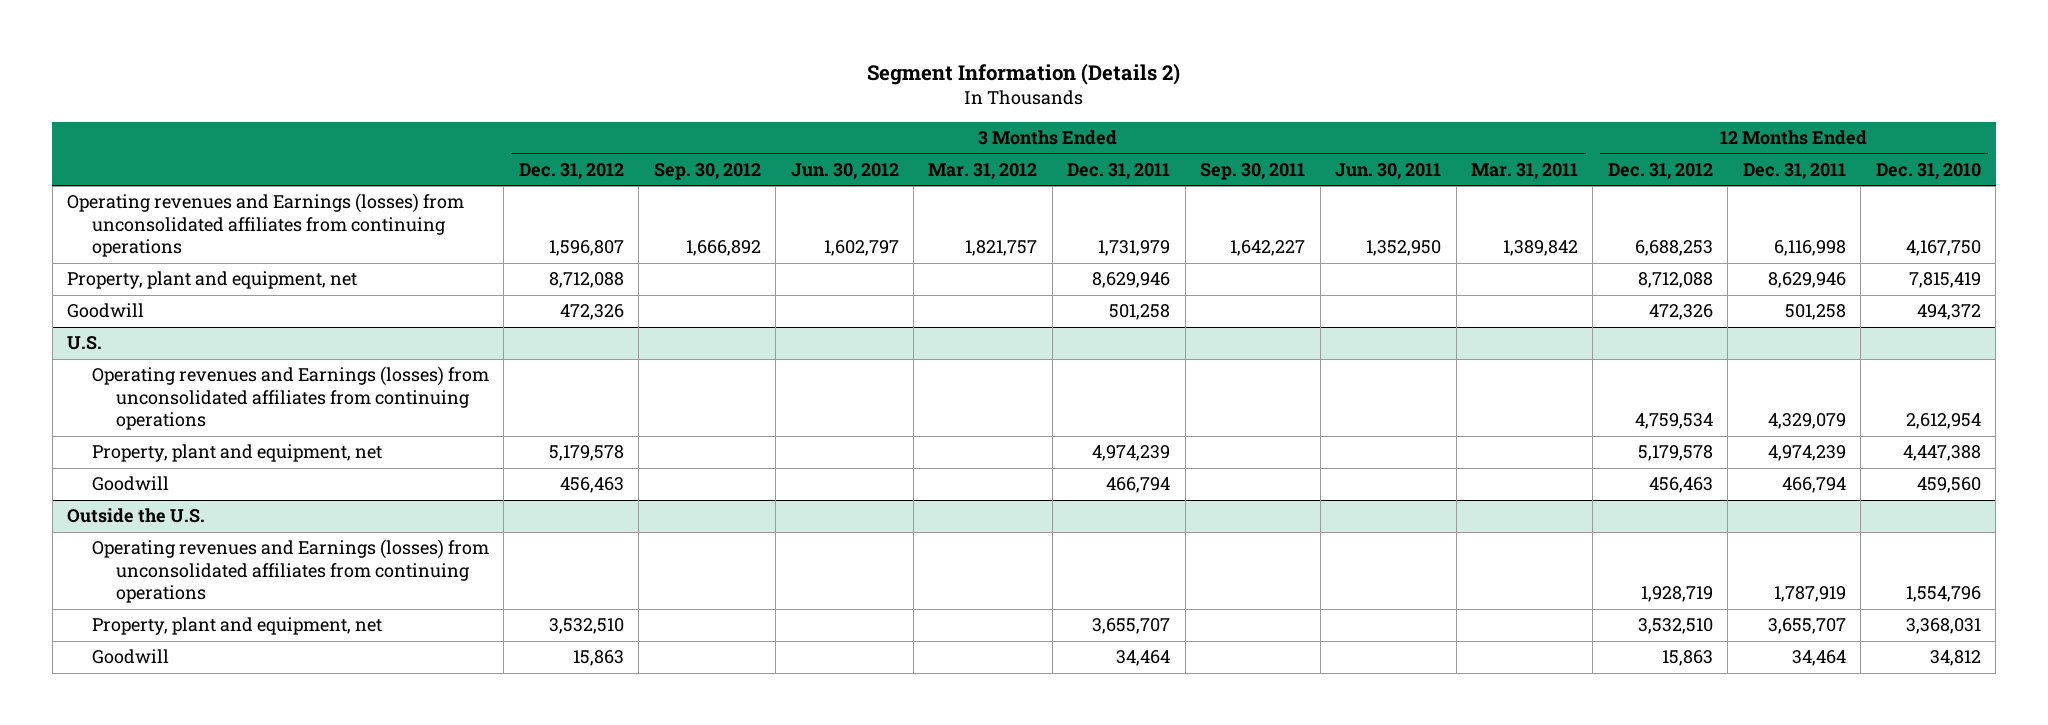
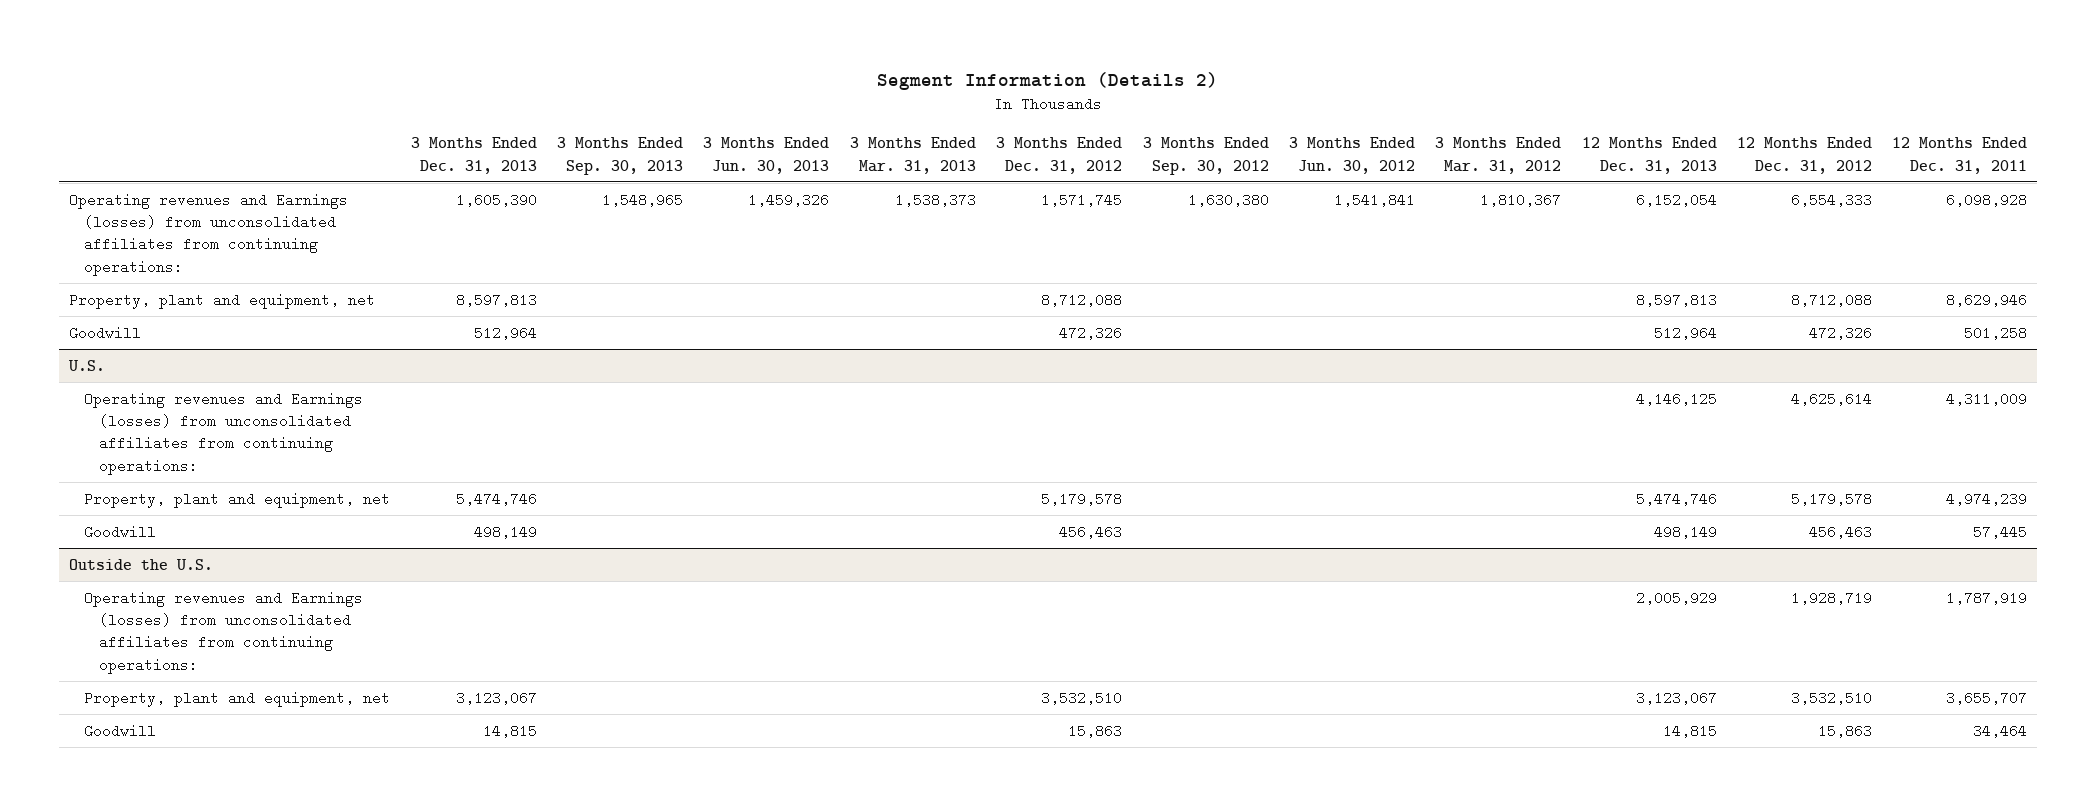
[1067,162,1171,180] Dec. 31, 2011 -> none
[1200,162,1306,180] Sep. 30, 2011 -> none
[1335,162,1442,180] Jun. 30, 2011 -> none
[1471,162,1579,180] Mar. 31, 2011 -> none
[1875,162,1981,180] Dec. 31, 2010 -> none
none -> [410,137,537,174] 3 Months Ended Dec. 31, 2013
none -> [557,137,684,175] 3 Months Ended Sep. 30, 2013
none -> [703,137,830,174] 3 Months Ended Jun. 30, 2013
none -> [849,137,976,174] 3 Months Ended Mar. 31, 2013
none -> [1581,137,1717,174] 12 Months Ended Dec. 31, 2013
[67,193,465,258] Operating revenues and Earnings (losses) from unconsolidated affiliates from continuing operations -> [69,192,349,276] Operating revenues and Earnings (losses) from unconsolidated affiliates from continuing operations:
[548,240,624,257] 1,596,807 -> [1041,192,1123,207] 1,571,745
[685,240,761,257] 1,666,892 -> [1187,192,1269,207] 1,630,380
[823,240,899,257] 1,602,797 -> [1333,192,1415,207] 1,541,841
[965,240,1038,257] 1,821,757 -> [1480,192,1562,207] 1,810,367
[1634,240,1713,257] 6,688,253 -> [1790,192,1872,207] 6,554,333
[1773,240,1846,257] 6,116,998 -> [1946,192,2028,207] 6,098,928
[91,366,489,431] Operating revenues and Earnings (losses) from unconsolidated affiliates from continuing operations -> [84,391,364,475] Operating revenues and Earnings (losses) from unconsolidated affiliates from continuing operations:
[1634,413,1713,430] 4,759,534 -> [1790,391,1872,406] 4,625,614
[1767,413,1846,430] 4,329,079 -> [1946,391,2028,406] 4,311,009
[1781,477,1846,494] 466,794 -> [1973,524,2028,539] 57,445
[91,539,489,604] Operating revenues and Earnings (losses) from unconsolidated affiliates from continuing operations -> [84,590,364,674] Operating revenues and Earnings (losses) from unconsolidated affiliates from continuing operations:

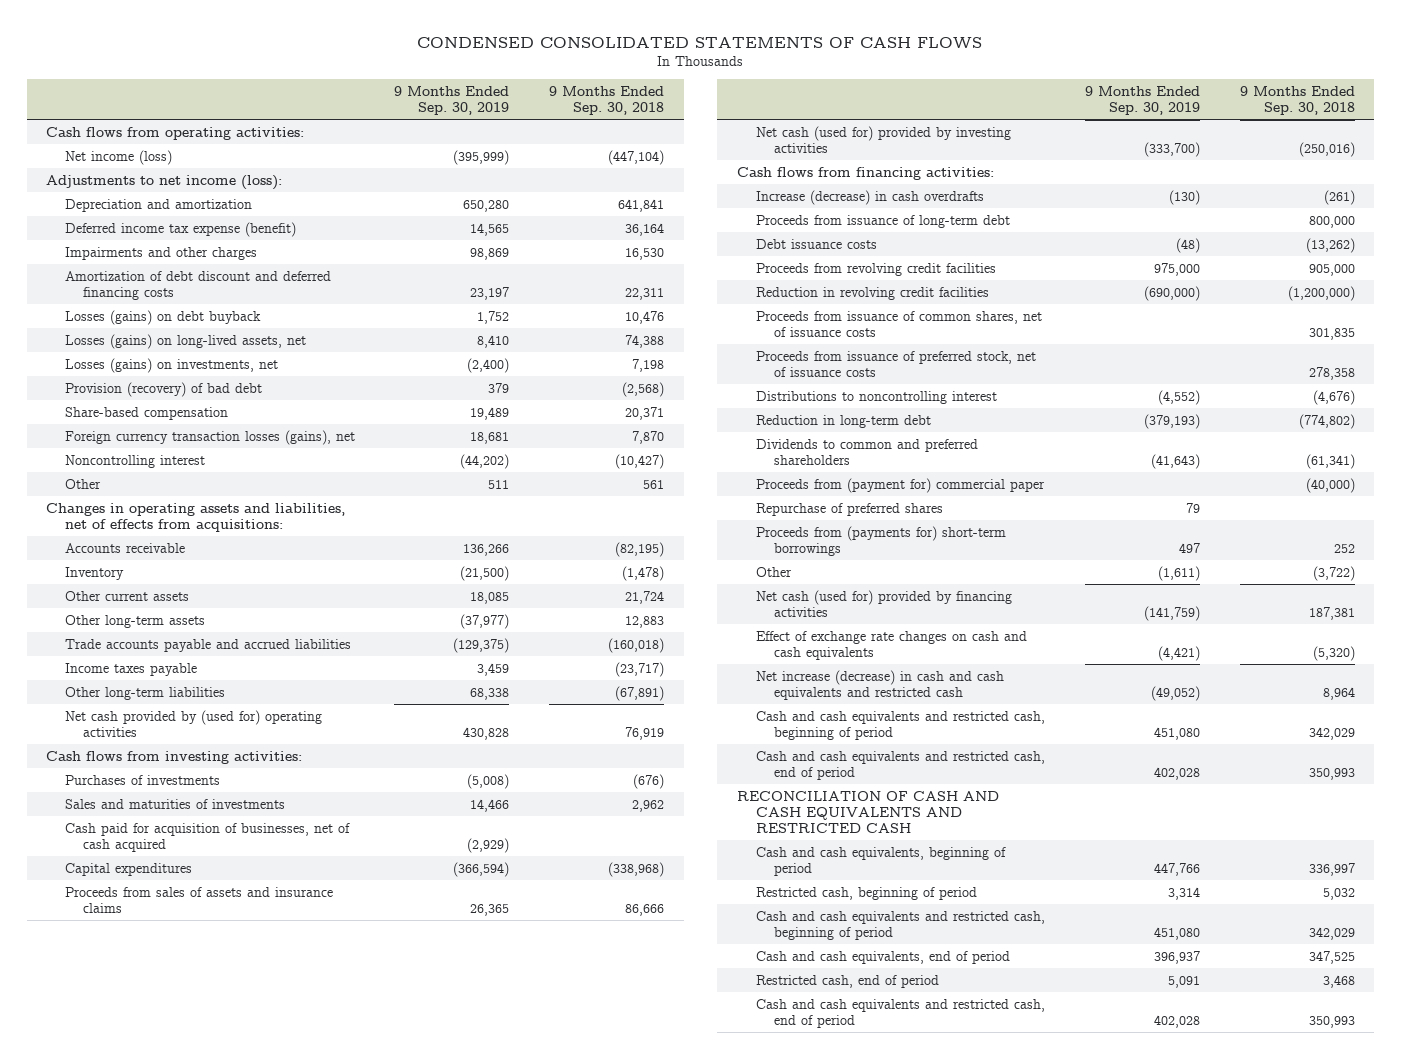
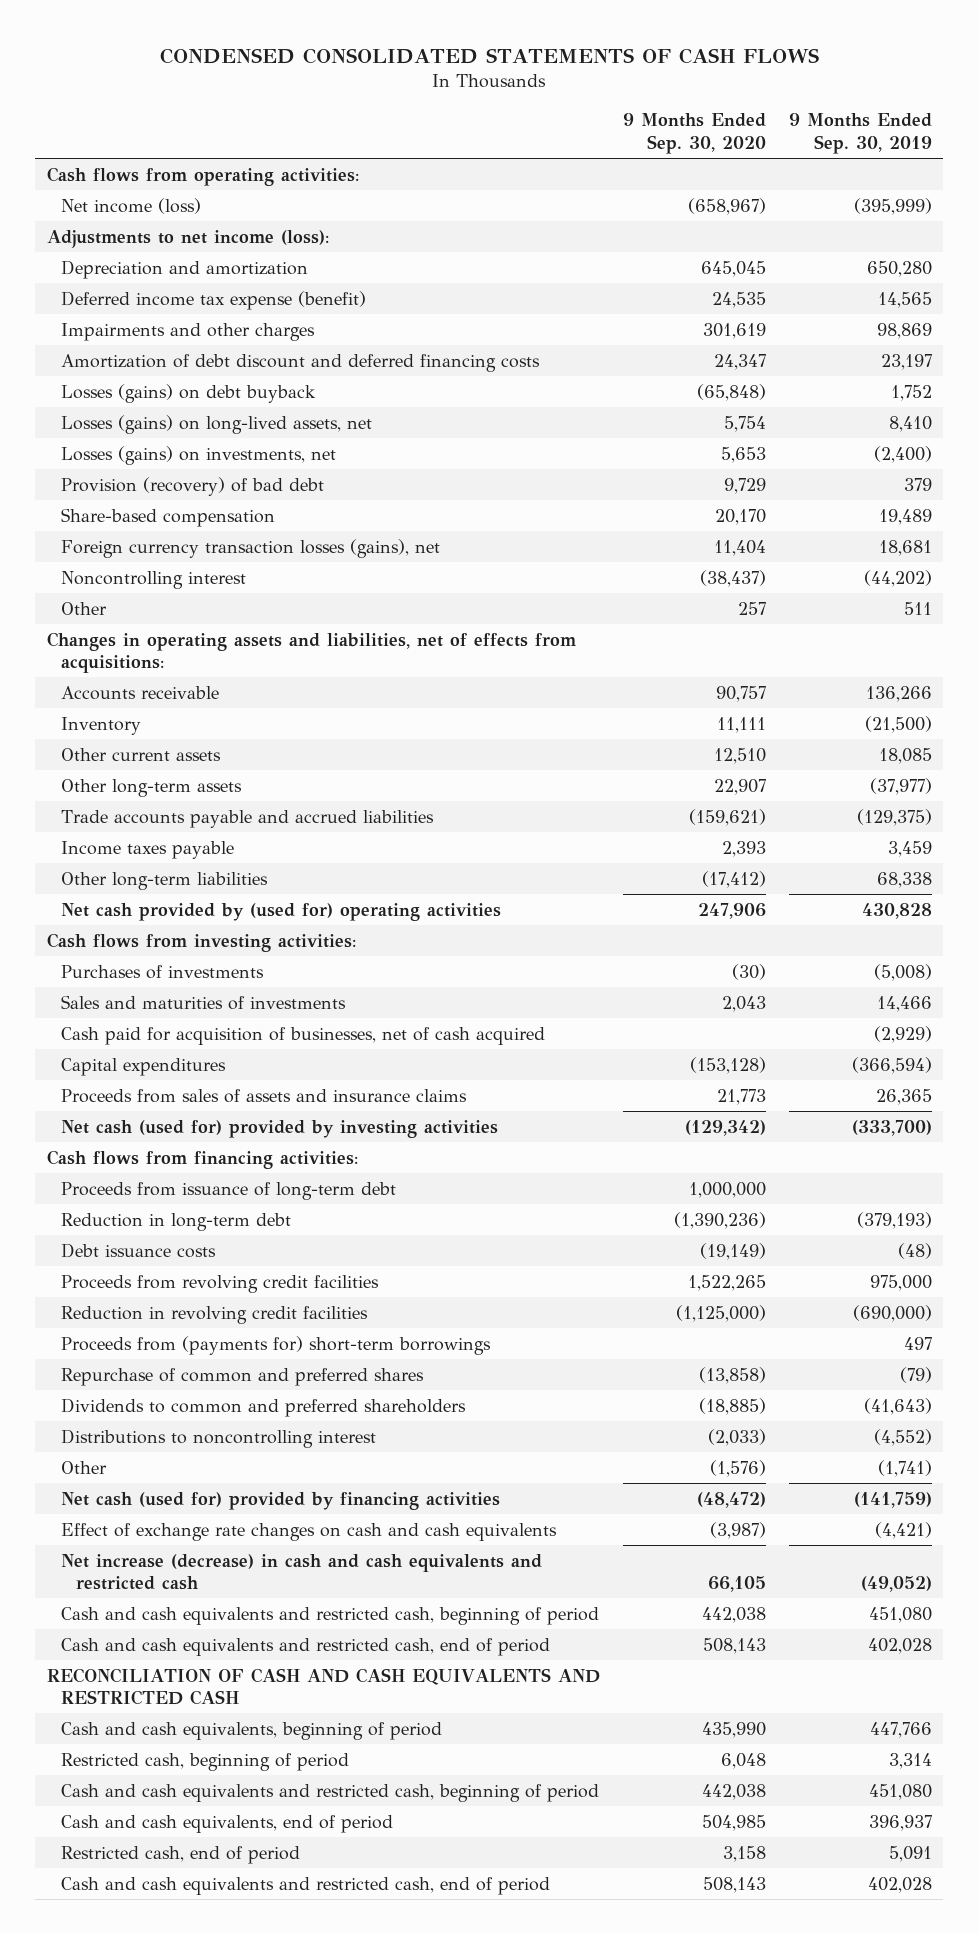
[548,86,664,116] 9 Months Ended Sep. 30, 2018 -> none
none -> [622,113,766,154] 9 Months Ended Sep. 30, 2020
[755,189,984,205] Increase (decrease) in cash overdrafts -> none
[755,414,931,428] Reduction in long-term debt -> [61,1212,292,1231] Reduction in long-term debt
[755,310,1042,337] Proceeds from issuance of common shares, net of issuance costs -> none
[755,350,1036,377] Proceeds from issuance of preferred stock, net of issuance costs -> none
[755,477,1045,493] Proceeds from (payment for) commercial paper -> none
[755,502,943,516] Repurchase of preferred shares -> none
none -> [61,1367,425,1386] Repurchase of common and preferred shares
[755,438,978,465] Dividends to common and preferred shareholders -> [61,1397,467,1417] Dividends to common and preferred shareholders
[755,390,997,404] Distributions to noncontrolling interest -> [61,1428,377,1448] Distributions to noncontrolling interest
[1158,565,1201,581] (1,611) -> [877,1459,932,1477] (1,741)

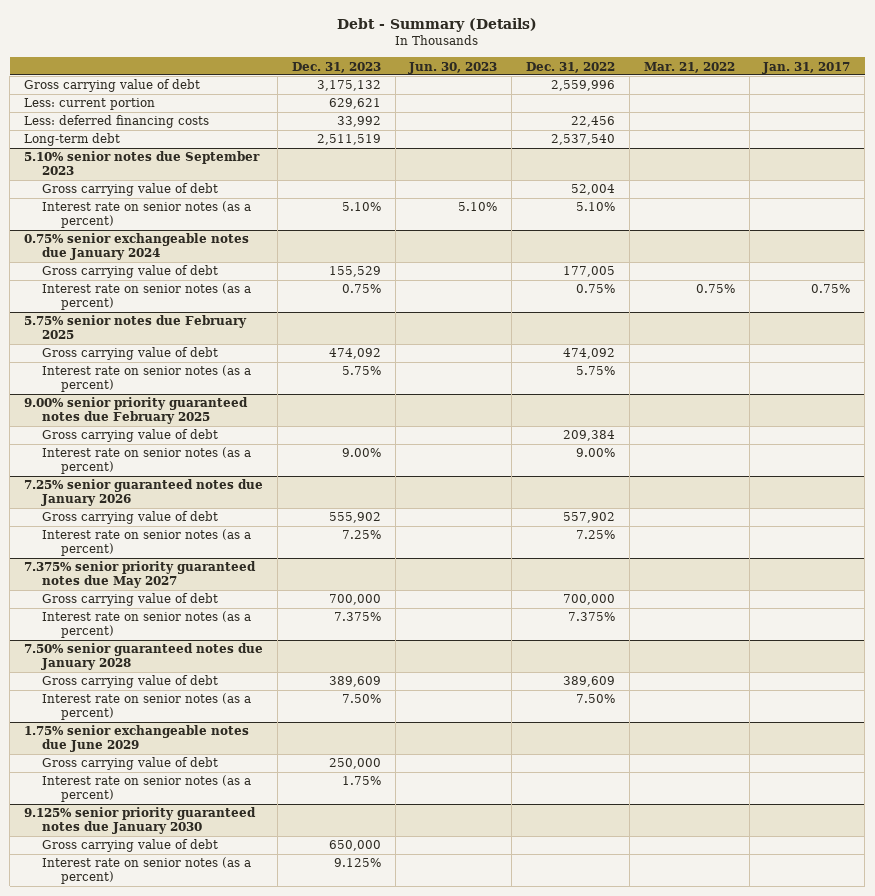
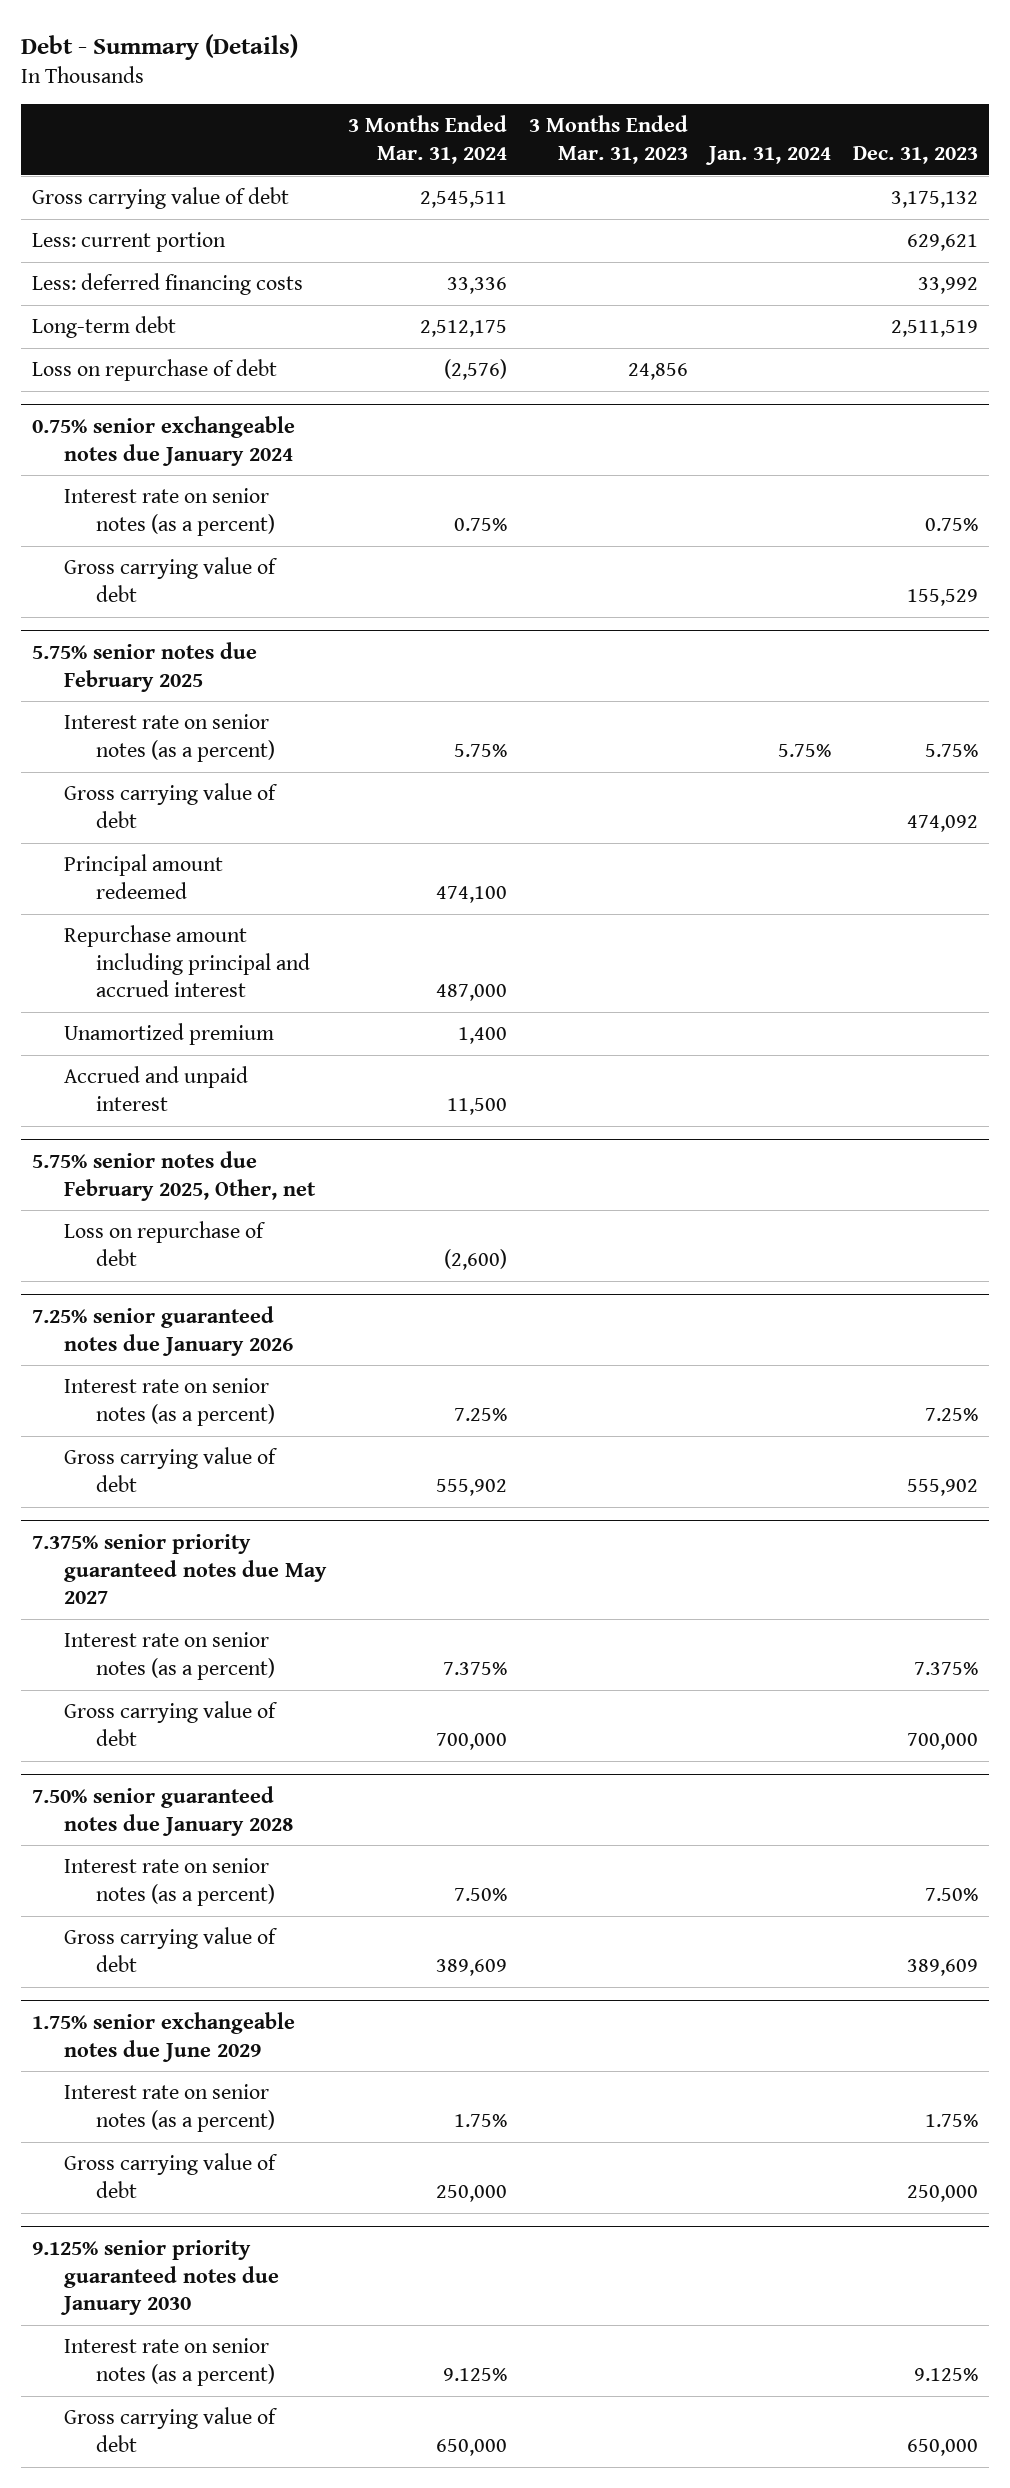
[408,61,498,74] Jun. 30, 2023 -> none
[526,61,616,73] Dec. 31, 2022 -> none
[643,61,735,73] Mar. 21, 2022 -> none
[762,61,851,74] Jan. 31, 2017 -> none
none -> [347,115,507,165] 3 Months Ended Mar. 31, 2024
none -> [528,115,688,165] 3 Months Ended Mar. 31, 2023
none -> [705,146,832,166] Jan. 31, 2024
[24,151,261,176] 5.10% senior notes due September 2023 -> none
[42,183,219,197] Gross carrying value of debt -> none
[42,201,252,229] Interest rate on senior notes (as a percent) -> none
none -> [32,359,278,382] Loss on repurchase of debt
[42,265,219,279] Gross carrying value of debt -> [64,557,279,602] Gross carrying value of debt
[24,397,249,425] 9.00% senior priority guaranteed notes due February 2025 -> none
[42,429,219,443] Gross carrying value of debt -> none
[42,447,252,475] Interest rate on senior notes (as a percent) -> none
[42,347,219,361] Gross carrying value of debt -> [64,783,279,828] Gross carrying value of debt
none -> [64,854,224,899] Principal amount redeemed
none -> [64,925,311,998] Repurchase amount including principal and accrued interest
none -> [64,1023,275,1046] Unamortized premium
none -> [64,1066,249,1111] Accrued and unpaid interest
none -> [32,1150,317,1201] 5.75% senior notes due February 2025, Other, net
none -> [64,1221,267,1266] Loss on repurchase of debt
[42,511,219,525] Gross carrying value of debt -> [64,1447,279,1492] Gross carrying value of debt
[42,593,219,607] Gross carrying value of debt -> [64,1701,279,1746] Gross carrying value of debt
[42,675,219,689] Gross carrying value of debt -> [64,1927,279,1972] Gross carrying value of debt
[42,757,219,771] Gross carrying value of debt -> [64,2153,279,2198] Gross carrying value of debt
[42,839,219,853] Gross carrying value of debt -> [64,2407,279,2452] Gross carrying value of debt

